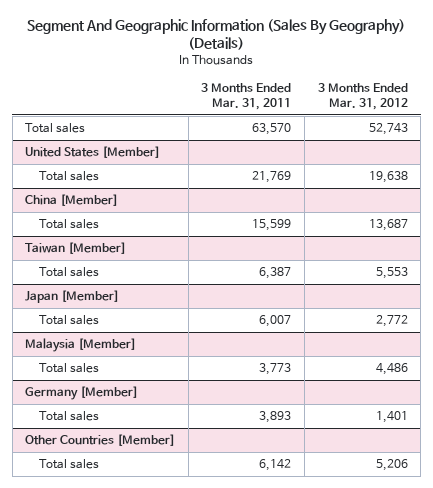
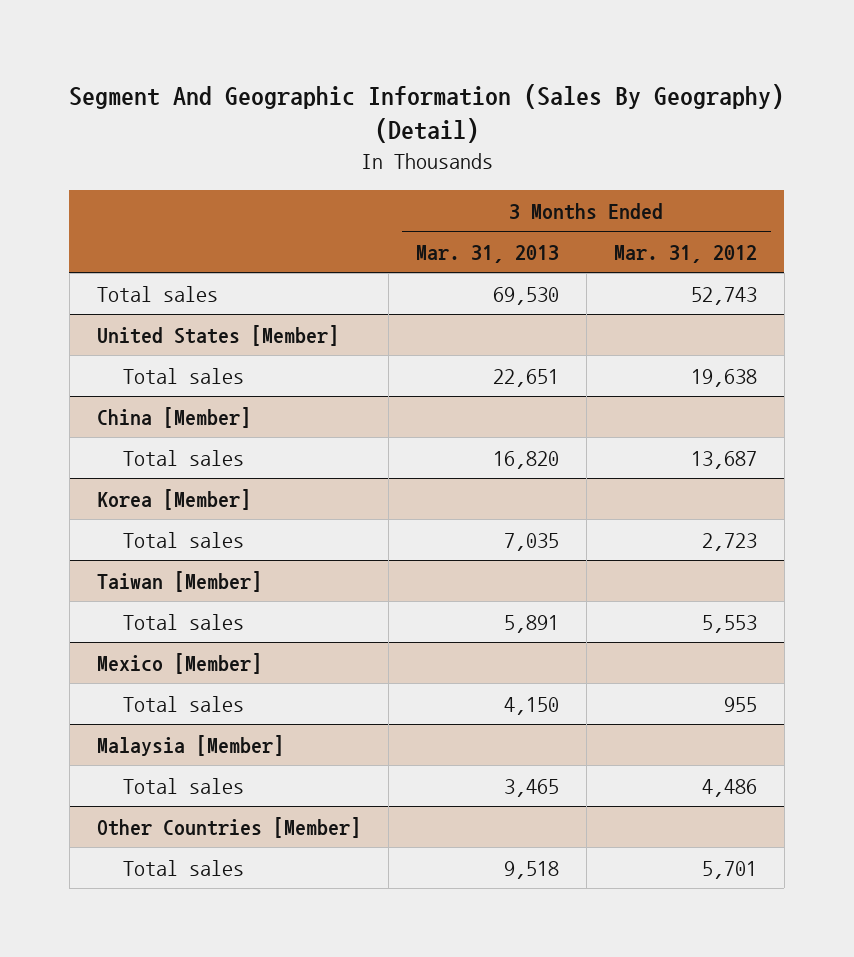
[27,19,406,51] Segment And Geographic Information (Sales By Geography) (Details) -> [68,83,784,143] Segment And Geographic Information (Sales By Geography) (Detail)
[201,82,292,111] 3 Months Ended Mar. 31, 2011 -> none
none -> [415,244,559,263] Mar. 31, 2013
none -> [96,488,251,510] Korea [Member]
none -> [122,531,244,548] Total sales
[25,289,120,303] Japan [Member] -> none
none -> [96,652,262,674] Mexico [Member]
[375,314,408,327] 2,772 -> [723,696,757,712] 955
[25,385,139,400] Germany [Member] -> none
[39,410,100,421] Total sales -> none
[375,458,408,471] 5,206 -> [701,860,757,879] 5,701

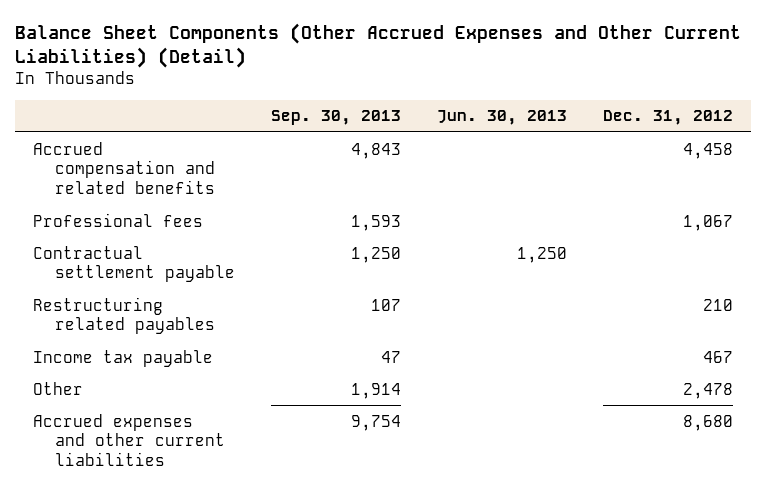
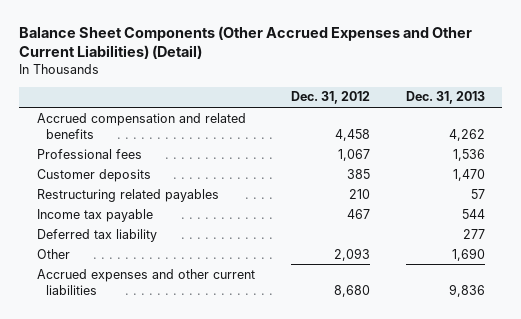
[270,110,401,126] Sep. 30, 2013 -> none
[436,110,567,126] Jun. 30, 2013 -> none
none -> [405,91,485,105] Dec. 31, 2013
[32,245,236,283] Contractual settlement payable -> none
none -> [36,168,151,182] Customer deposits
none -> [36,228,157,242] Deferred tax liability
[682,382,733,399] 2,478 -> [333,247,370,261] 2,093

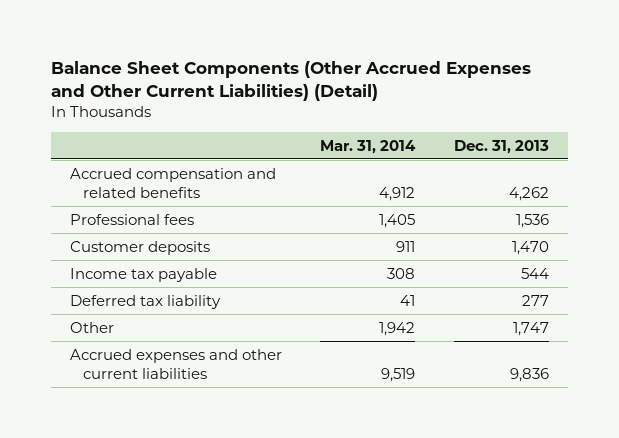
[290,91,370,105] Dec. 31, 2012 -> none
none -> [320,139,417,154] Mar. 31, 2014
[36,188,219,202] Restructuring related payables -> none
[451,247,485,261] 1,690 -> [512,321,549,336] 1,747

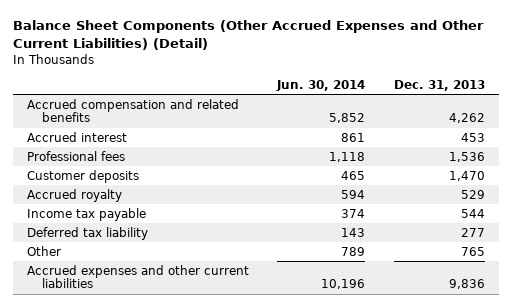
[320,139,417,154] Mar. 31, 2014 -> none
none -> [276,79,366,91] Jun. 30, 2014
none -> [26,131,127,142] Accrued interest
none -> [26,188,122,202] Accrued royalty
[512,321,549,336] 1,747 -> [460,246,485,256] 765

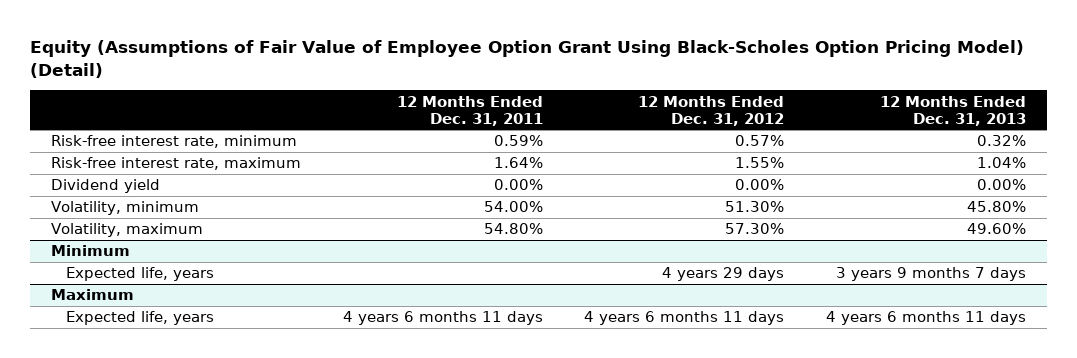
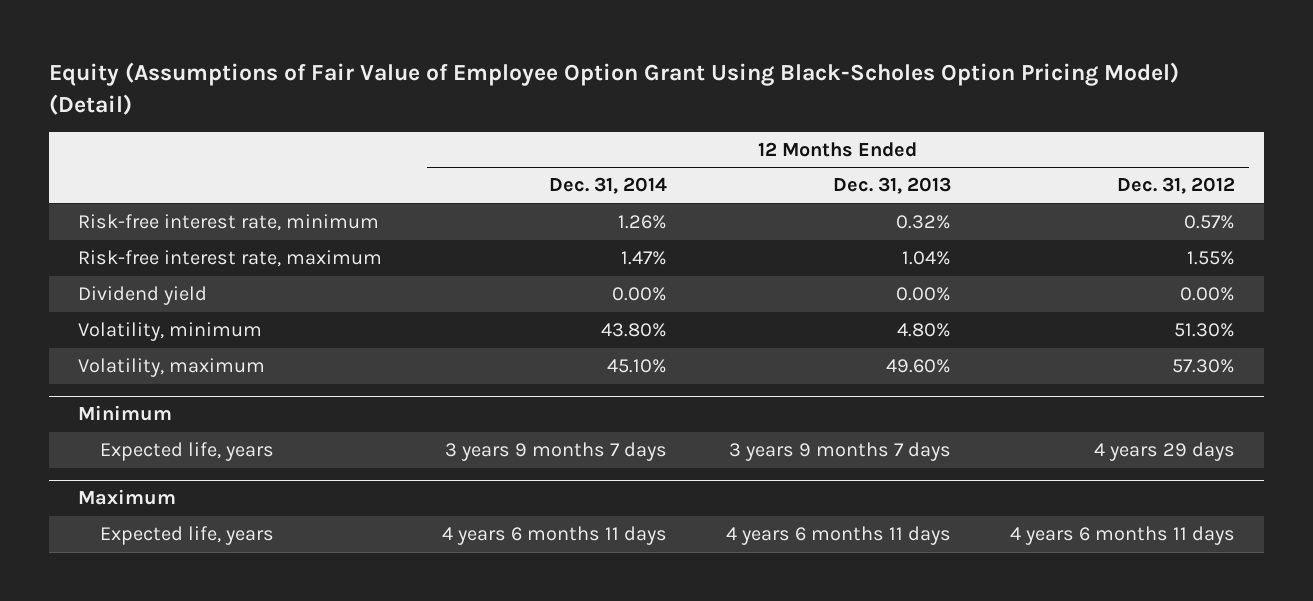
[396,95,543,126] 12 Months Ended Dec. 31, 2011 -> none
none -> [548,177,667,195] Dec. 31, 2014
[966,201,1026,213] 45.80% -> [896,323,951,338] 4.80%

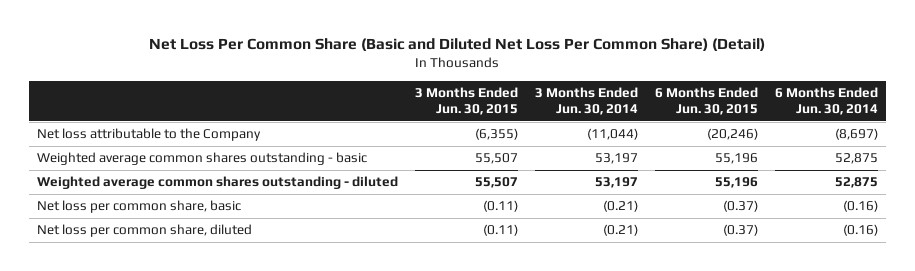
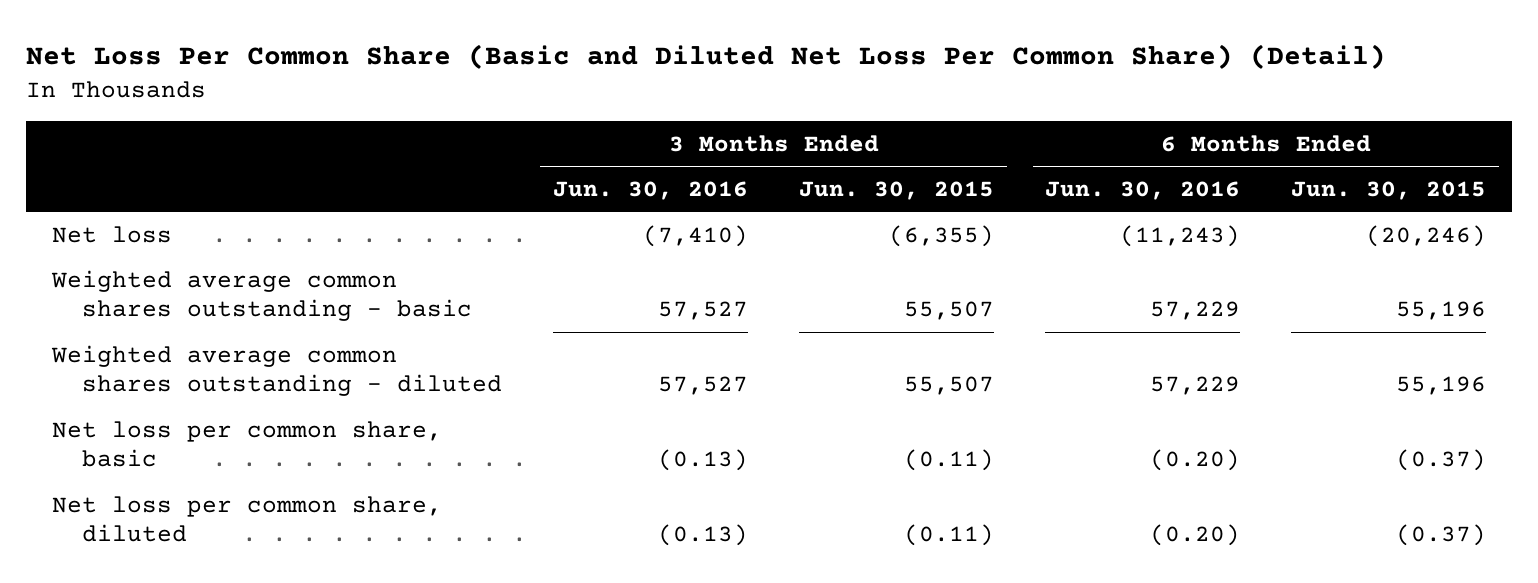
[534,87,638,116] 3 Months Ended Jun. 30, 2014 -> none
[774,87,878,116] 6 Months Ended Jun. 30, 2014 -> none
none -> [553,180,749,200] Jun. 30, 2016
none -> [1045,180,1241,200] Jun. 30, 2016
[36,128,261,142] Net loss attributable to the Company -> [51,225,172,243] Net loss

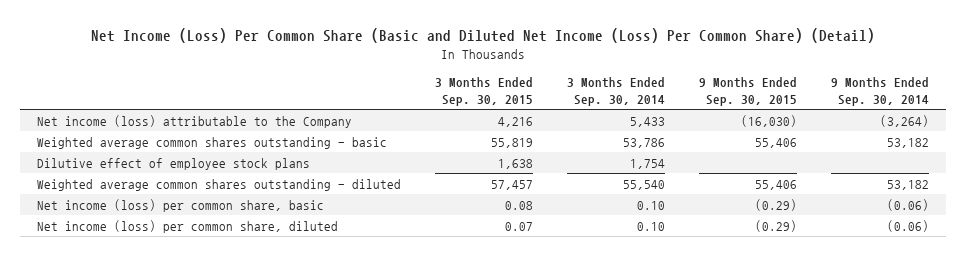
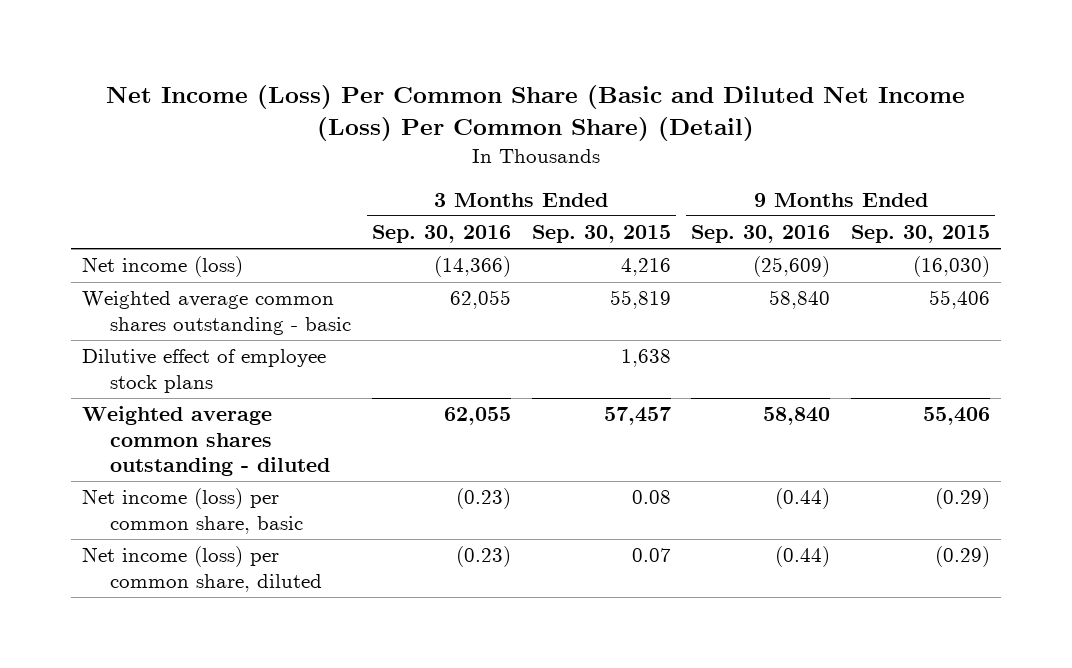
[566,76,665,107] 3 Months Ended Sep. 30, 2014 -> none
[830,76,929,107] 9 Months Ended Sep. 30, 2014 -> none
none -> [371,225,511,244] Sep. 30, 2016
none -> [691,225,831,244] Sep. 30, 2016
[36,114,352,128] Net income (loss) attributable to the Company -> [81,256,243,278] Net income (loss)

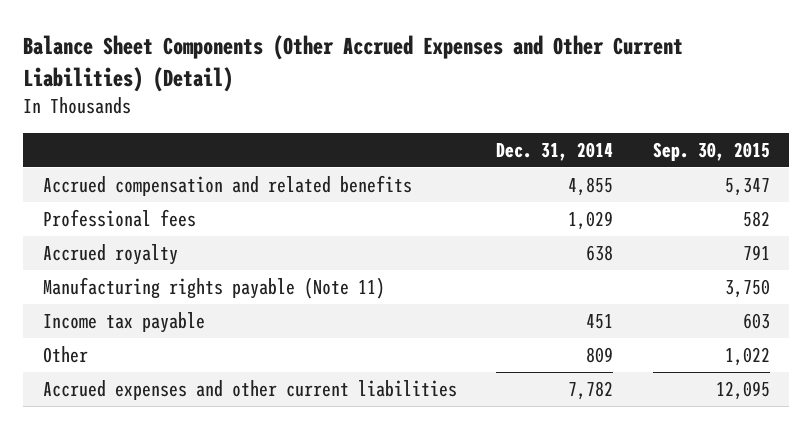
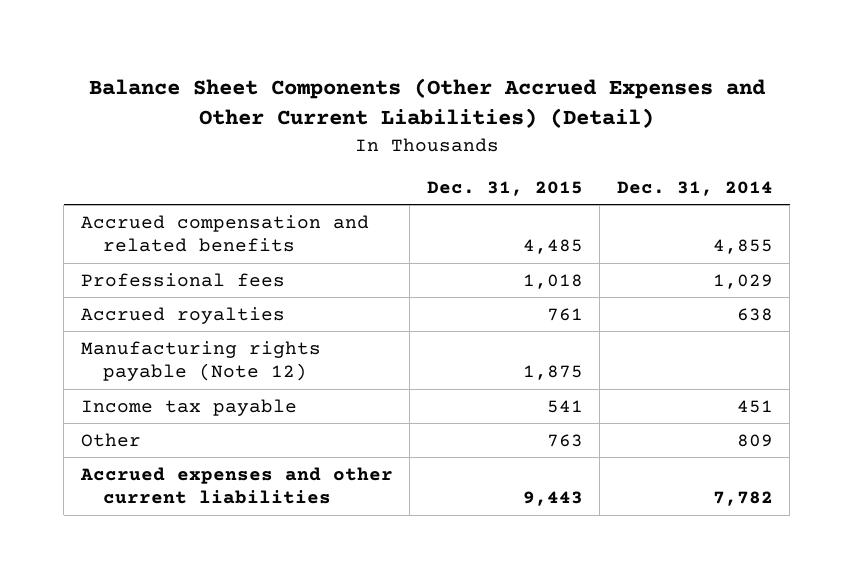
[652,142,770,162] Sep. 30, 2015 -> none
none -> [426,180,583,196] Dec. 31, 2015
[42,243,178,265] Accrued royalty -> [80,306,285,324] Accrued royalties
[42,276,385,299] Manufacturing rights payable (Note 11) -> [80,340,321,382] Manufacturing rights payable (Note 12)

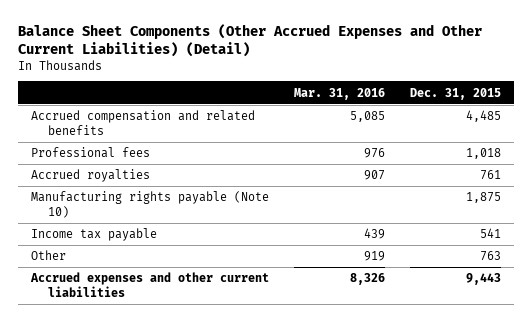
[616,180,773,196] Dec. 31, 2014 -> none
none -> [293,87,385,100] Mar. 31, 2016
[80,340,321,382] Manufacturing rights payable (Note 12) -> [30,191,269,219] Manufacturing rights payable (Note 10)

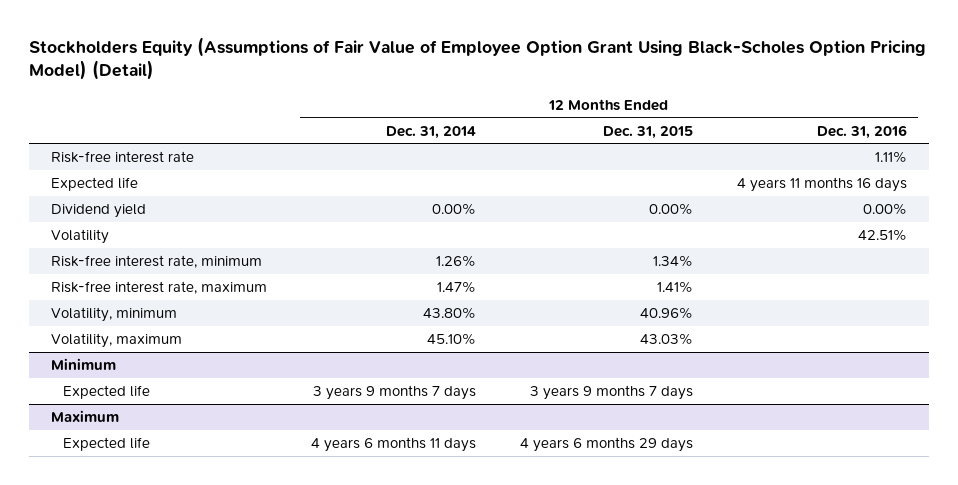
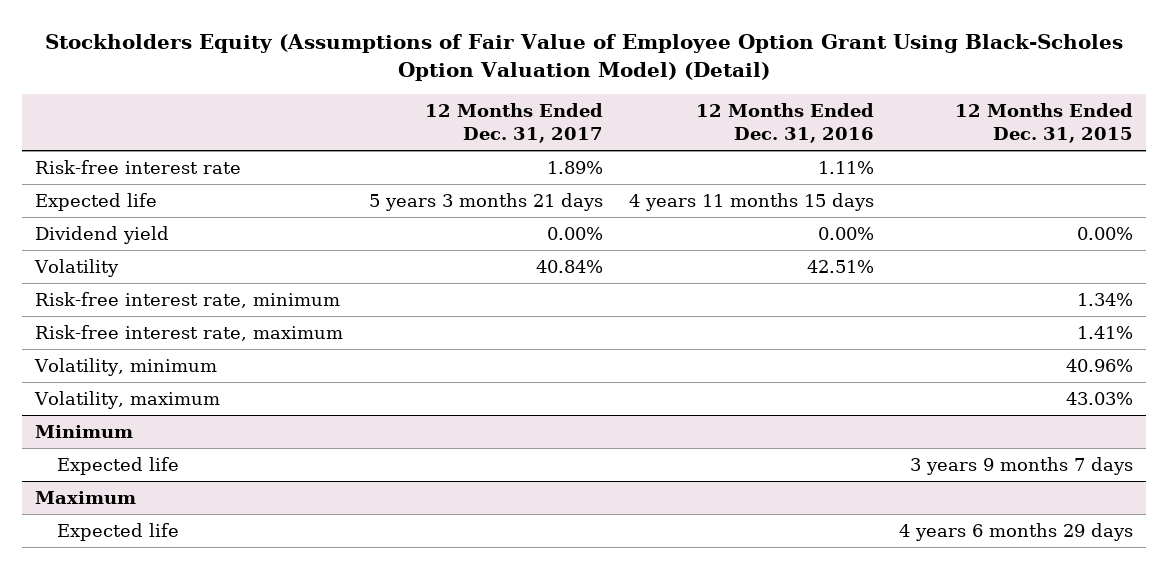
[29,36,927,81] Stockholders Equity (Assumptions of Fair Value of Employee Option Grant Using Black-Scholes Option Pricing Model) (Detail) -> [45,34,1124,81] Stockholders Equity (Assumptions of Fair Value of Employee Option Grant Using Black-Scholes Option Valuation Model) (Detail)
[386,125,477,139] Dec. 31, 2014 -> none
none -> [424,103,603,144] 12 Months Ended Dec. 31, 2017
[737,177,908,193] 4 years 11 months 16 days -> [628,193,874,212] 4 years 11 months 15 days

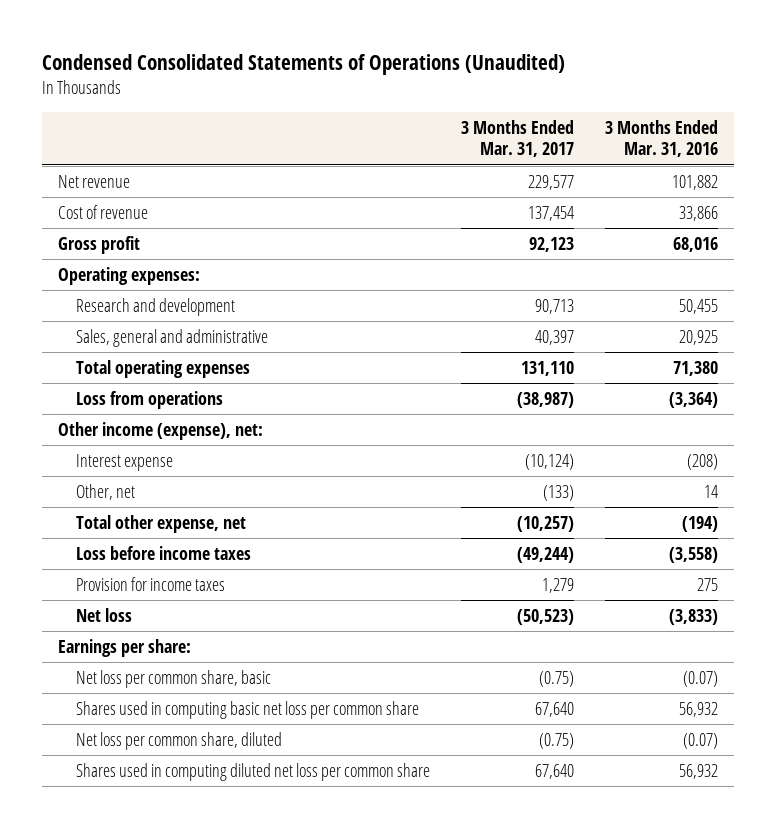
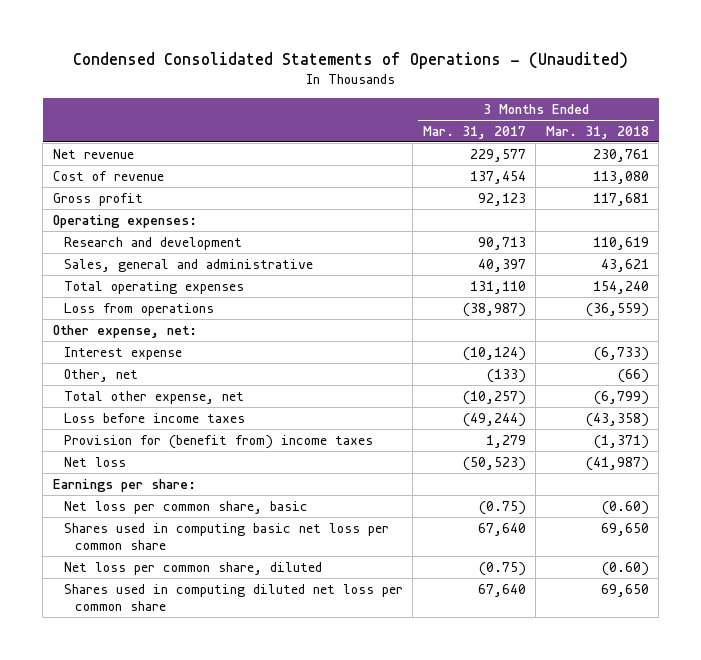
[42,54,566,76] Condensed Consolidated Statements of Operations (Unaudited) -> [72,51,628,69] Condensed Consolidated Statements of Operations - (Unaudited)
[605,120,719,158] 3 Months Ended Mar. 31, 2016 -> none
none -> [545,125,649,139] Mar. 31, 2018
[57,422,263,441] Other income (expense), net: -> [52,324,197,338] Other expense, net:
[75,577,225,592] Provision for income taxes -> [63,434,373,449] Provision for (benefit from) income taxes

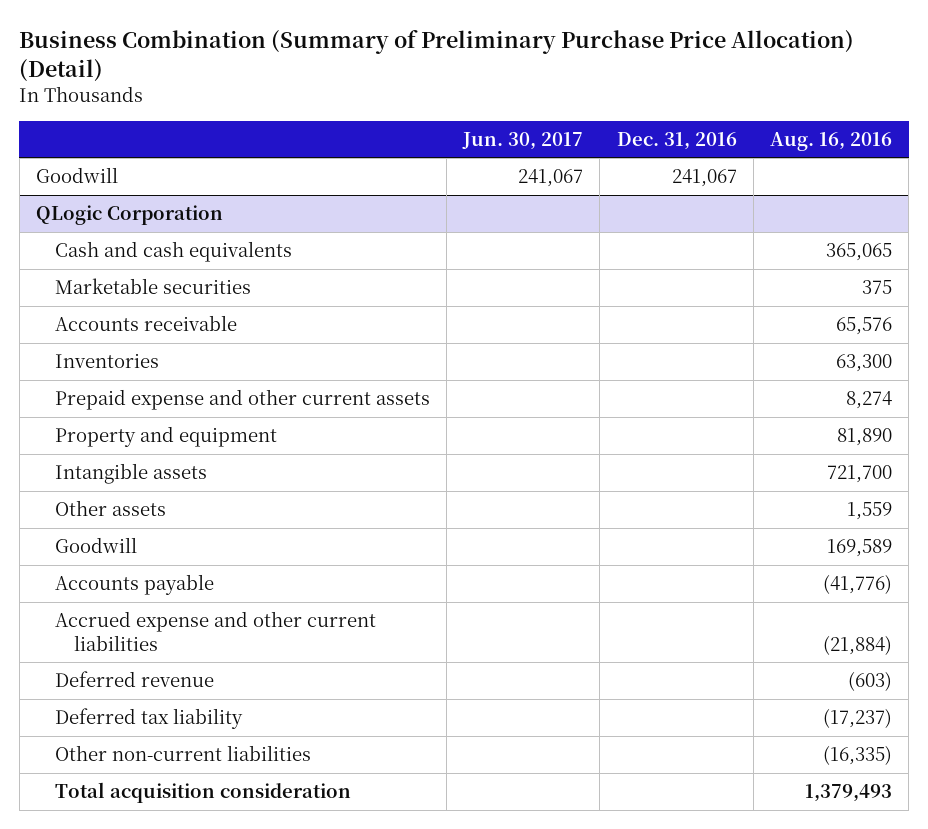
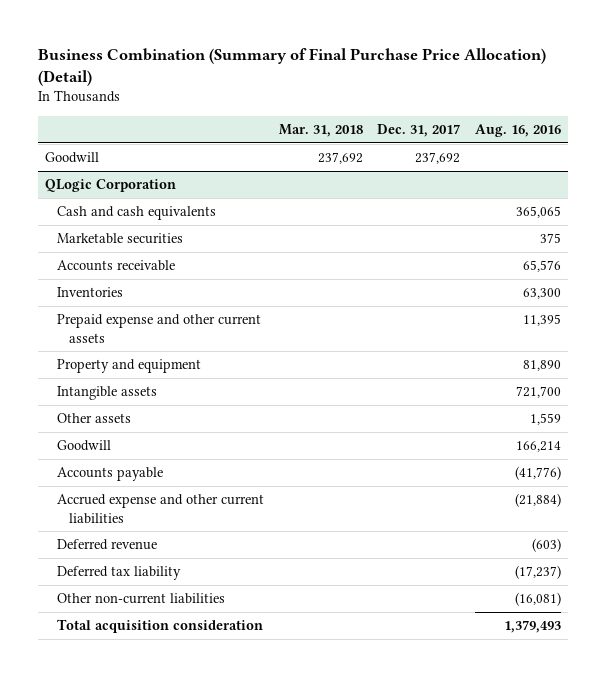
[19,30,855,83] Business Combination (Summary of Preliminary Purchase Price Allocation) (Detail) -> [37,47,546,87] Business Combination (Summary of Final Purchase Price Allocation) (Detail)
[462,131,584,150] Jun. 30, 2017 -> none
[616,131,737,150] Dec. 31, 2016 -> none
none -> [278,123,363,137] Mar. 31, 2018
none -> [377,123,461,137] Dec. 31, 2017
[845,391,892,410] 8,274 -> [522,314,561,327] 11,395
[826,539,892,558] 169,589 -> [515,441,561,453] 166,214
[822,745,892,766] (16,335) -> [514,592,561,607] (16,081)

